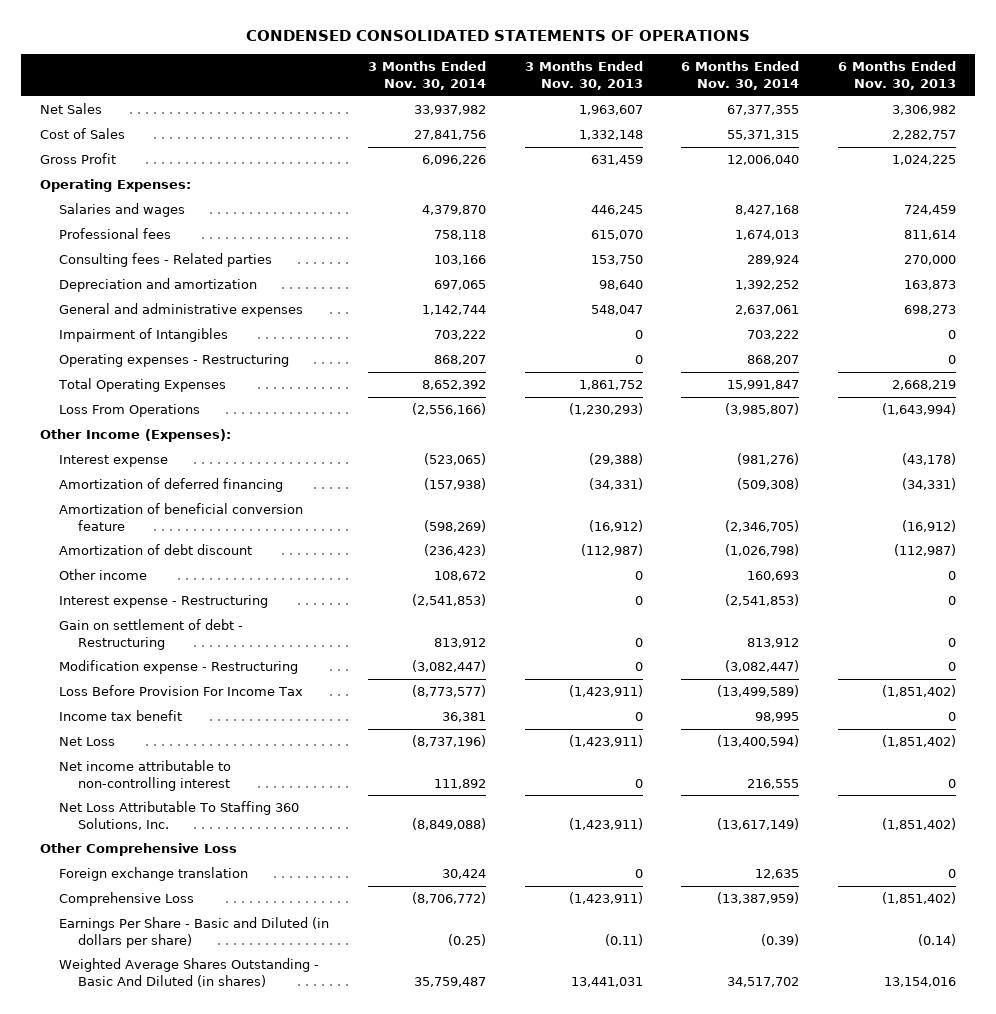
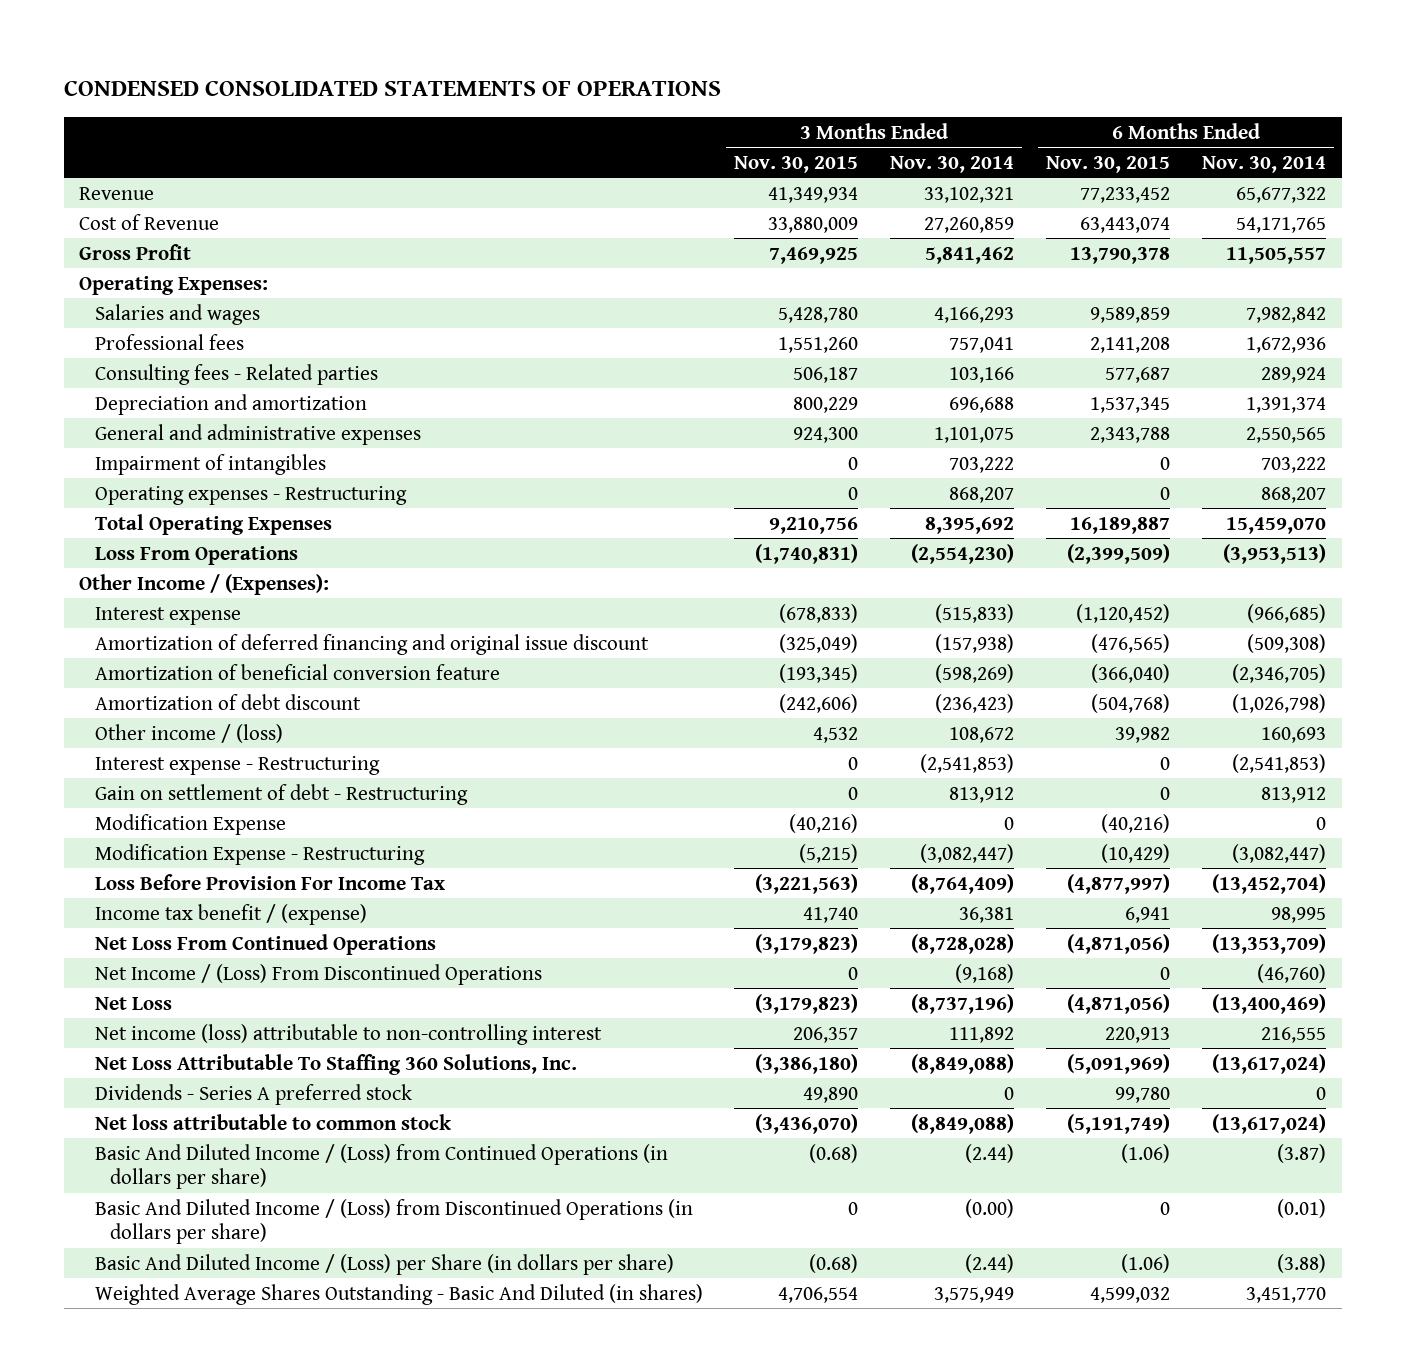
[524,61,643,90] 3 Months Ended Nov. 30, 2013 -> none
[837,61,956,90] 6 Months Ended Nov. 30, 2013 -> none
none -> [734,155,859,173] Nov. 30, 2015
none -> [1045,155,1170,173] Nov. 30, 2015
[40,103,103,115] Net Sales -> none
none -> [79,186,155,200] Revenue
[40,128,126,140] Cost of Sales -> [79,213,220,230] Cost of Revenue
[413,130,486,141] 27,841,756 -> [924,216,1015,233] 27,260,859
[727,130,800,141] 55,371,315 -> [1235,216,1326,233] 54,171,765
[421,155,486,166] 6,096,226 -> [925,246,1015,264] 5,841,462
[727,155,800,166] 12,006,040 -> [1225,246,1326,264] 11,505,557
[421,205,486,216] 4,379,870 -> [934,306,1015,323] 4,166,293
[735,205,800,216] 8,427,168 -> [1245,306,1326,323] 7,982,842
[433,230,486,241] 758,118 -> [949,336,1015,353] 757,041
[735,230,800,241] 1,674,013 -> [1245,336,1326,353] 1,672,936
[433,280,486,291] 697,065 -> [949,396,1015,413] 696,688
[735,280,800,291] 1,392,252 -> [1245,396,1326,413] 1,391,374
[421,305,486,316] 1,142,744 -> [934,426,1015,443] 1,101,075
[735,305,800,316] 2,637,061 -> [1245,426,1326,443] 2,550,565
[59,328,229,343] Impairment of Intangibles -> [94,453,326,475] Impairment of intangibles
[421,380,486,391] 8,652,392 -> [925,516,1015,534] 8,395,692
[727,380,800,391] 15,991,847 -> [1225,516,1326,534] 15,459,070
[411,403,486,416] (2,556,166) -> [911,543,1015,564] (2,554,230)
[725,403,800,416] (3,985,807) -> [1222,543,1326,564] (3,953,513)
[40,429,232,443] Other Income (Expenses): -> [79,573,330,595] Other Income / (Expenses):
[423,453,486,466] (523,065) -> [935,603,1015,623] (515,833)
[737,453,800,466] (981,276) -> [1246,603,1326,623] (966,685)
[59,478,284,493] Amortization of deferred financing -> [94,633,649,655] Amortization of deferred financing and original issue discount
[59,569,148,581] Other income -> [94,723,283,743] Other income / (loss)
[40,843,238,857] Other Comprehensive Loss -> none
[59,867,249,882] Foreign exchange translation -> none
[59,892,195,907] Comprehensive Loss -> none
none -> [94,813,286,835] Modification Expense
[59,660,299,675] Modification expense - Restructuring -> [94,843,425,865] Modification Expense - Restructuring
[411,685,486,698] (8,773,577) -> [911,873,1015,894] (8,764,409)
[717,685,800,698] (13,499,589) -> [1211,873,1326,894] (13,452,704)
[59,710,183,722] Income tax benefit -> [94,903,367,925] Income tax benefit / (expense)
none -> [94,933,436,955] Net Loss From Continued Operations
none -> [94,963,542,985] Net Income / (Loss) From Discontinued Operations
[717,735,800,748] (13,400,594) -> [1211,993,1326,1014] (13,400,469)
[59,760,232,791] Net income attributable to non-controlling interest -> [94,1023,602,1045] Net income (loss) attributable to non-controlling interest
[717,817,800,830] (13,617,149) -> [1211,1053,1326,1074] (13,617,024)
none -> [94,1083,412,1105] Dividends - Series A preferred stock
none -> [94,1113,452,1130] Net loss attributable to common stock
none -> [94,1143,668,1190] Basic And Diluted Income / (Loss) from Continued Operations (in dollars per share)
none -> [94,1198,693,1245] Basic And Diluted Income / (Loss) from Discontinued Operations (in dollars per share)
[59,917,330,948] Earnings Per Share - Basic and Diluted (in dollars per share) -> [94,1253,674,1275] Basic And Diluted Income / (Loss) per Share (in dollars per share)
[447,933,486,946] (0.25) -> [965,1253,1015,1273] (2.44)
[761,933,800,946] (0.39) -> [1276,1253,1326,1273] (3.88)
[413,976,486,987] 35,759,487 -> [934,1286,1015,1303] 3,575,949
[727,976,800,987] 34,517,702 -> [1245,1286,1326,1303] 3,451,770

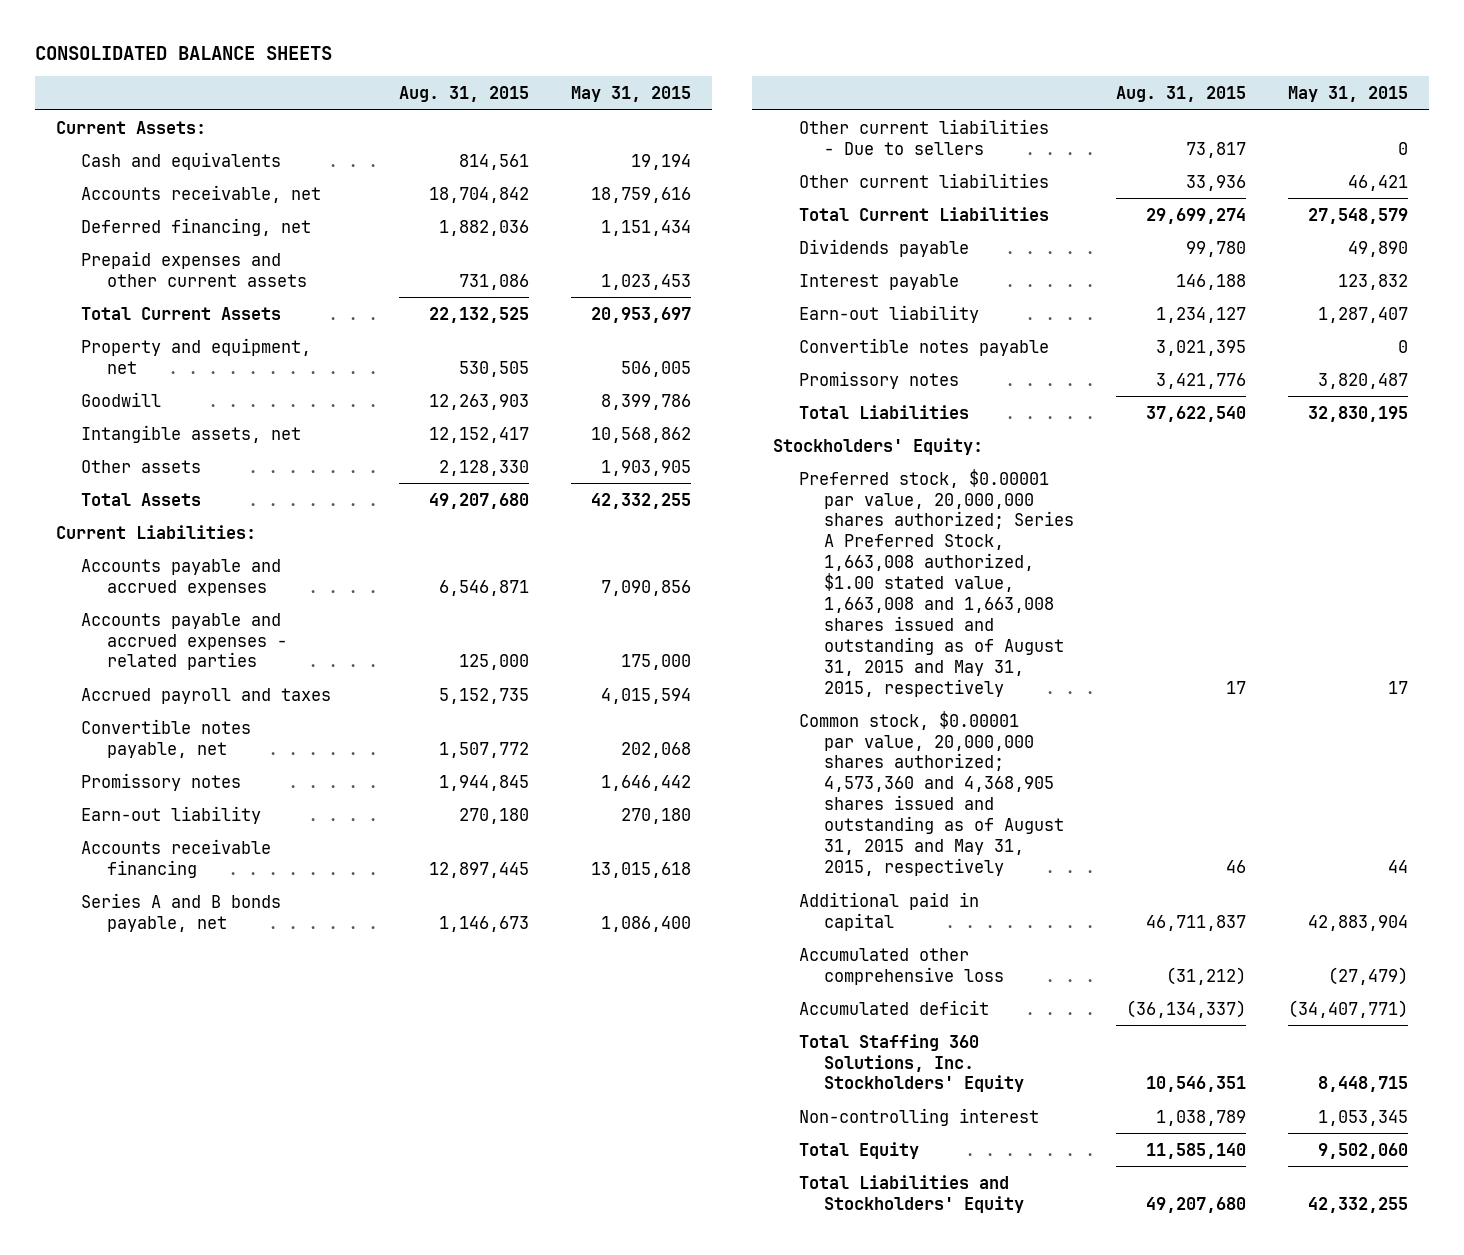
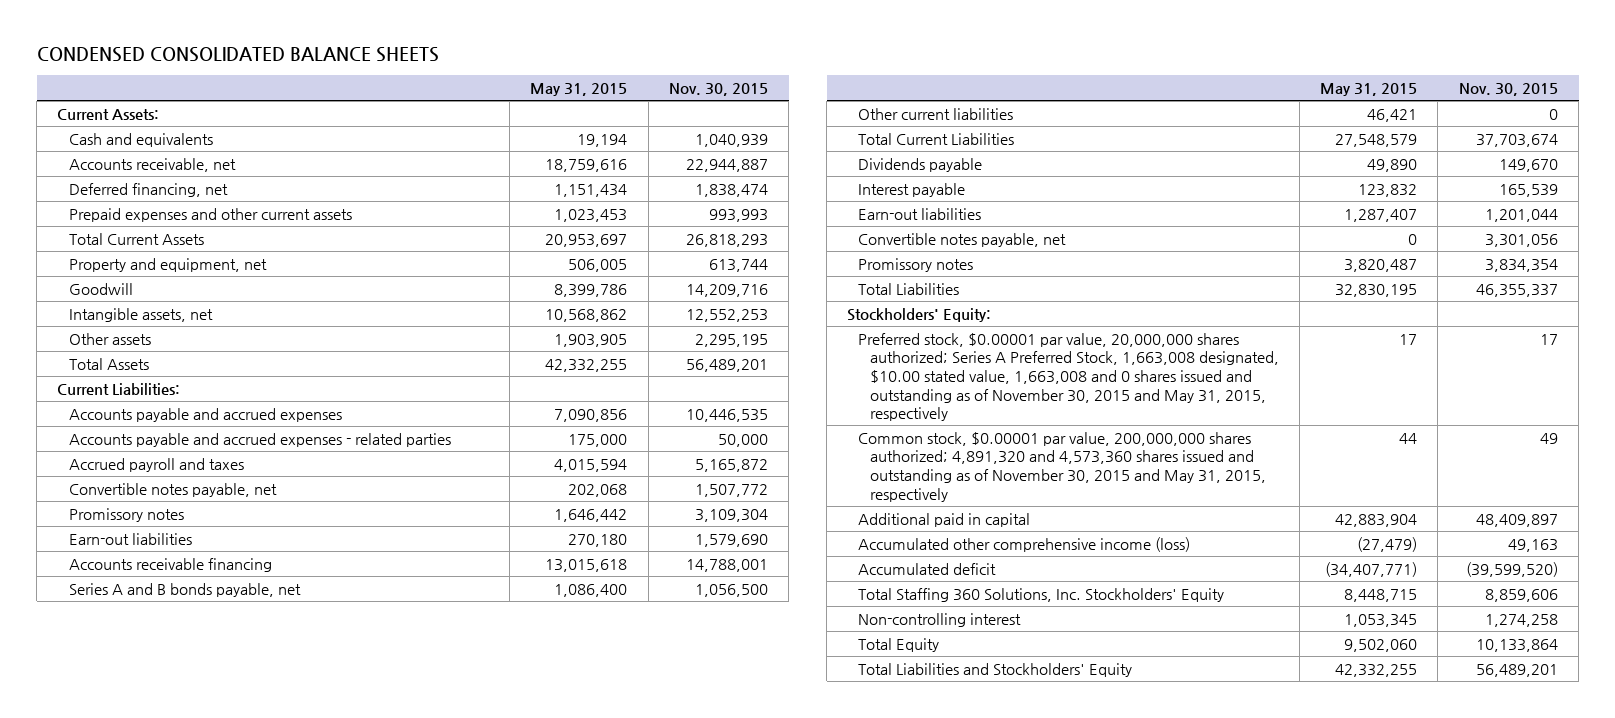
[34,46,332,61] CONSOLIDATED BALANCE SHEETS -> [36,47,439,63] CONDENSED CONSOLIDATED BALANCE SHEETS
[398,85,529,102] Aug. 31, 2015 -> none
none -> [668,83,768,97] Nov. 30, 2015
[81,805,262,824] Earn-out liability -> [68,532,192,545] Earn-out liabilities
[798,118,1049,155] Other current liabilities - Due to sellers -> none
[798,304,979,323] Earn-out liability -> [858,207,982,220] Earn-out liabilities
[798,337,1049,356] Convertible notes payable -> [858,232,1067,247] Convertible notes payable, net
[798,468,1074,697] Preferred stock, $0.00001 par value, 20,000,000 shares authorized; Series A Preferred Stock, 1,663,008 authorized, $1.00 stated value, 1,663,008 and 1,663,008 shares issued and outstanding as of August 31, 2015 and May 31, 2015, respectively -> [858,332,1279,422] Preferred stock, $0.00001 par value, 20,000,000 shares authorized; Series A Preferred Stock, 1,663,008 designated, $10.00 stated value, 1,663,008 and 0 shares issued and outstanding as of November 30, 2015 and May 31, 2015, respectively
[798,710,1064,876] Common stock, $0.00001 par value, 20,000,000 shares authorized; 4,573,360 and 4,368,905 shares issued and outstanding as of August 31, 2015 and May 31, 2015, respectively -> [858,431,1266,502] Common stock, $0.00001 par value, 200,000,000 shares authorized; 4,891,320 and 4,573,360 shares issued and outstanding as of November 30, 2015 and May 31, 2015, respectively
[798,947,1004,985] Accumulated other comprehensive loss -> [858,536,1191,552] Accumulated other comprehensive income (loss)

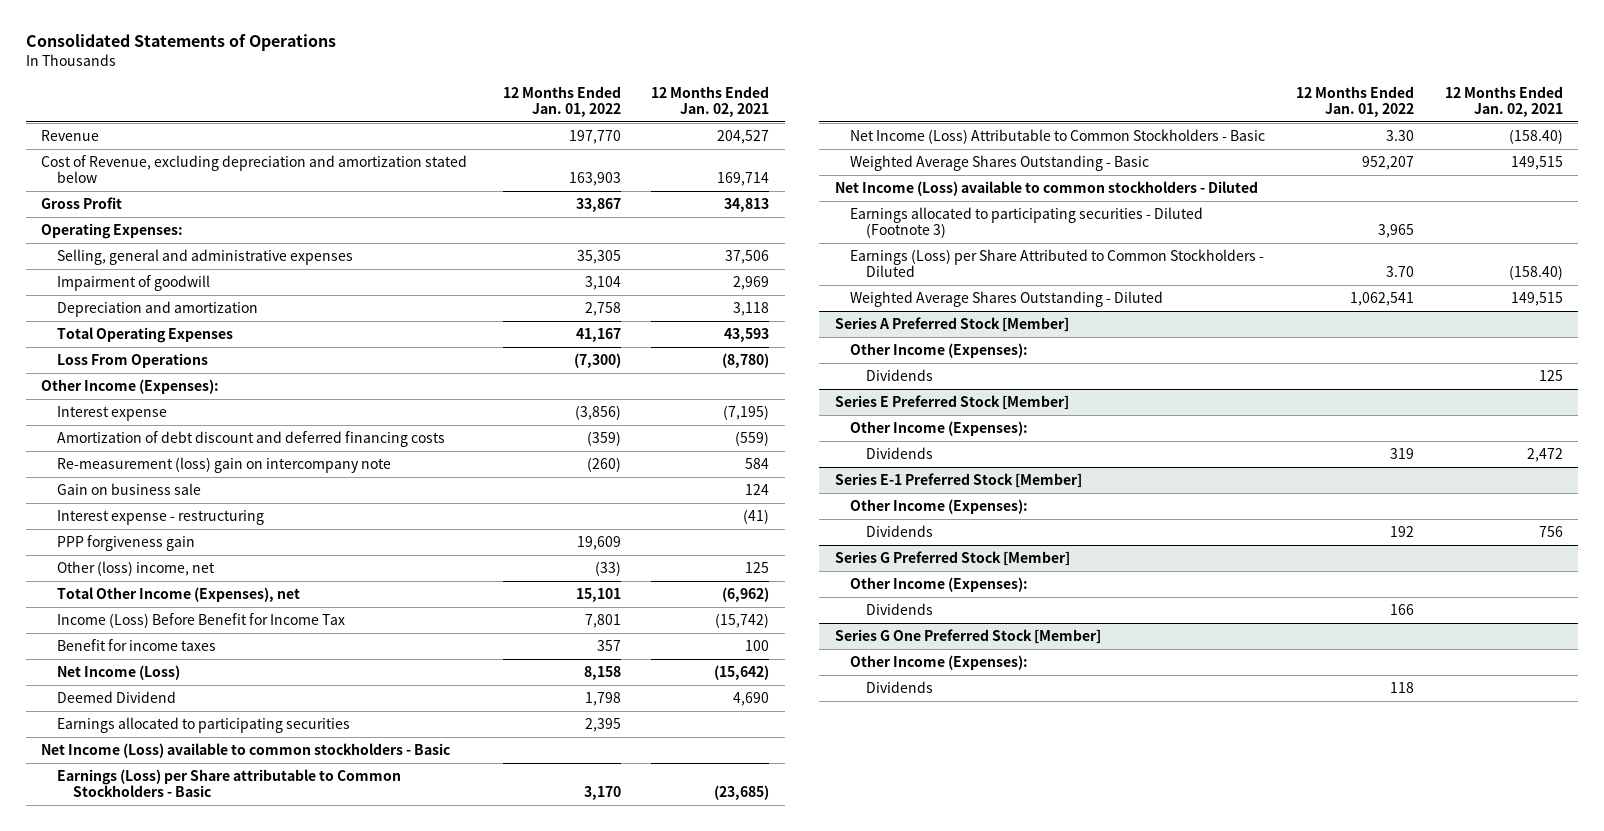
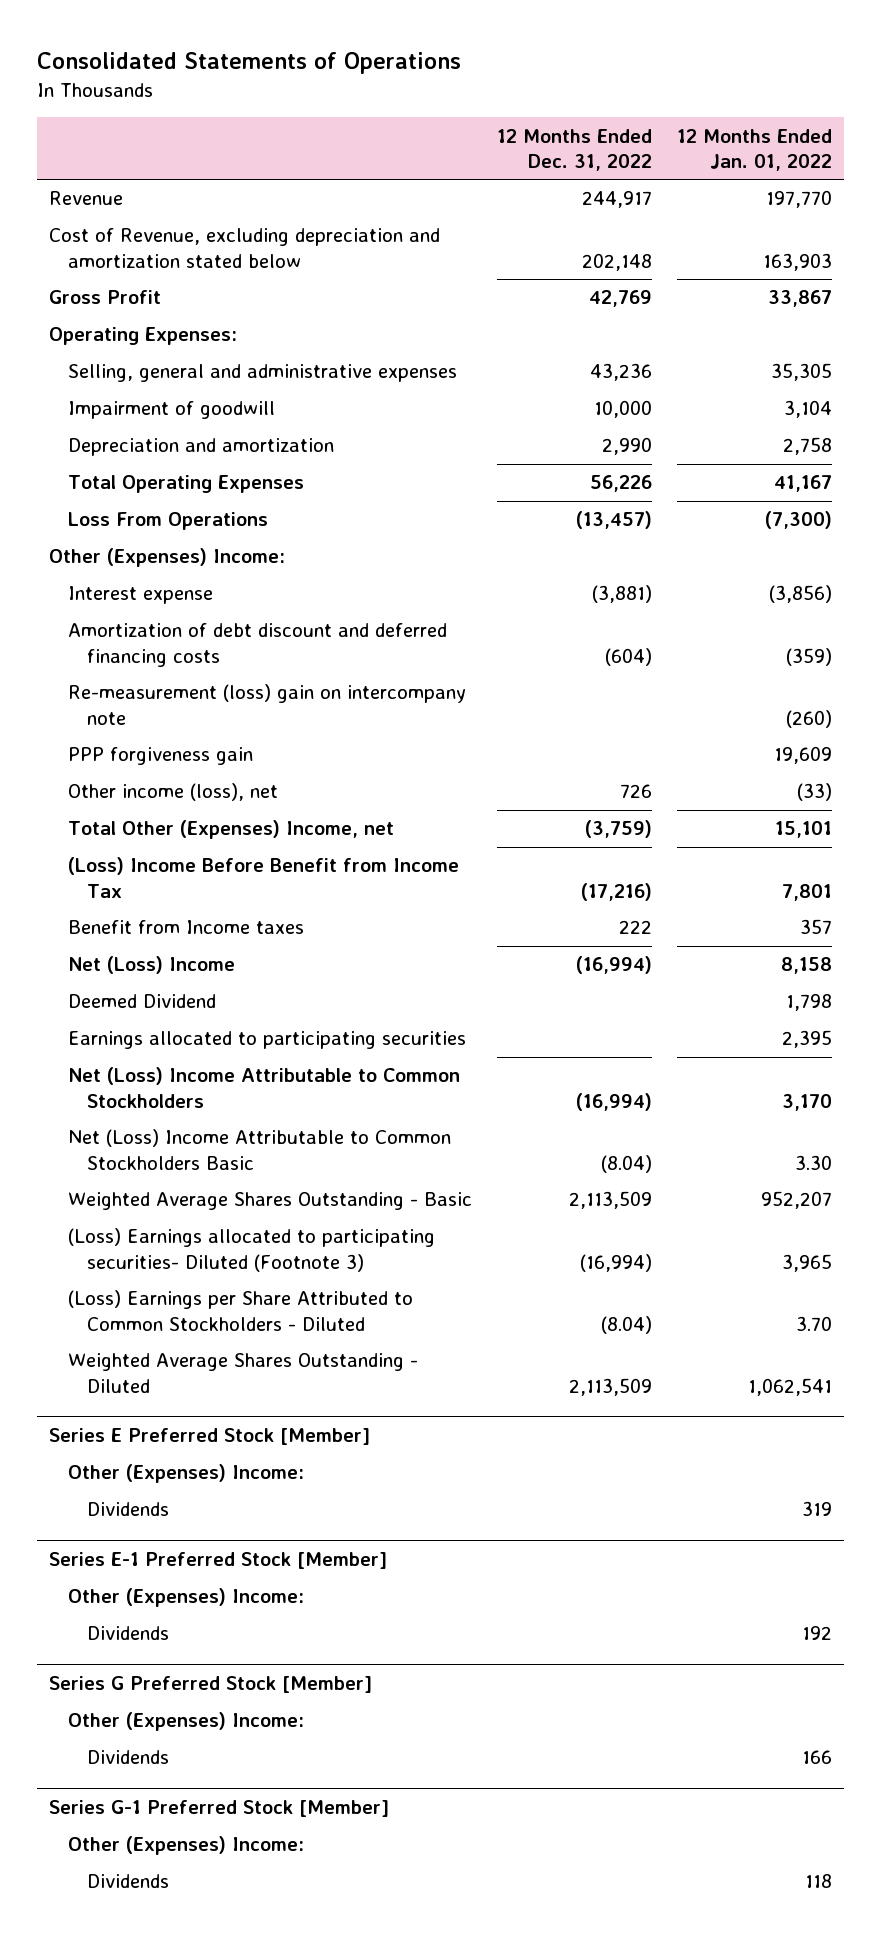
[651,85,770,117] 12 Months Ended Jan. 02, 2021 -> none
none -> [496,128,652,172] 12 Months Ended Dec. 31, 2022
[41,379,220,395] Other Income (Expenses): -> [49,548,286,568] Other (Expenses) Income:
[57,483,202,496] Gain on business sale -> none
[57,510,265,526] Interest expense - restructuring -> none
[57,561,216,577] Other (loss) income, net -> [67,783,278,802] Other income (loss), net
[57,587,301,603] Total Other Income (Expenses), net -> [67,820,394,840] Total Other (Expenses) Income, net
[57,613,346,629] Income (Loss) Before Benefit for Income Tax -> [67,857,459,898] (Loss) Income Before Benefit from Income Tax
[57,639,217,652] Benefit for income taxes -> [67,920,304,935] Benefit from Income taxes
[57,665,181,681] Net Income (Loss) -> [67,956,235,975] Net (Loss) Income
[41,743,451,759] Net Income (Loss) available to common stockholders - Basic -> none
[57,769,402,798] Earnings (Loss) per Share attributable to Common Stockholders - Basic -> [67,1067,460,1108] Net (Loss) Income Attributable to Common Stockholders
[850,129,1266,145] Net Income (Loss) Attributable to Common Stockholders - Basic -> [67,1129,451,1170] Net (Loss) Income Attributable to Common Stockholders Basic
[834,181,1258,197] Net Income (Loss) available to common stockholders - Diluted -> none
[850,207,1204,239] Earnings allocated to participating securities - Diluted (Footnote 3) -> [67,1228,435,1272] (Loss) Earnings allocated to participating securities- Diluted (Footnote 3)
[850,249,1265,278] Earnings (Loss) per Share Attributed to Common Stockholders - Diluted -> [67,1290,413,1331] (Loss) Earnings per Share Attributed to Common Stockholders - Diluted
[834,317,1069,333] Series A Preferred Stock [Member] -> none
[850,343,1029,359] Other Income (Expenses): -> none
[866,369,934,382] Dividends -> none
[850,421,1029,437] Other Income (Expenses): -> [67,1464,304,1484] Other (Expenses) Income:
[850,499,1029,515] Other Income (Expenses): -> [67,1588,304,1608] Other (Expenses) Income:
[850,577,1029,593] Other Income (Expenses): -> [67,1712,304,1732] Other (Expenses) Income:
[834,629,1101,645] Series G One Preferred Stock [Member] -> [49,1800,390,1818] Series G-1 Preferred Stock [Member]
[850,655,1029,671] Other Income (Expenses): -> [67,1836,304,1856] Other (Expenses) Income:

